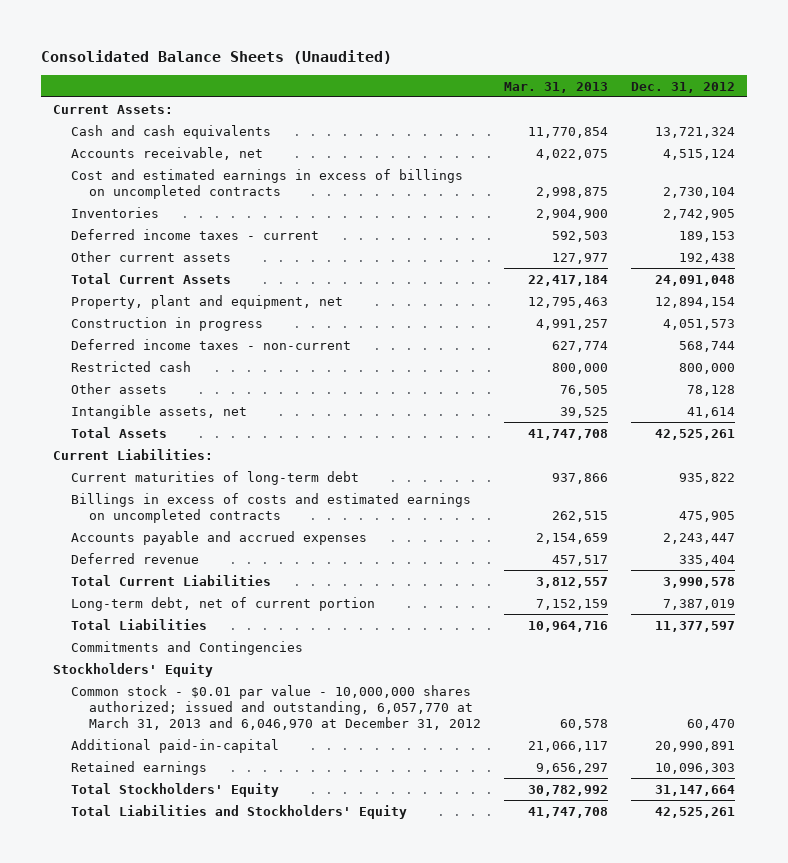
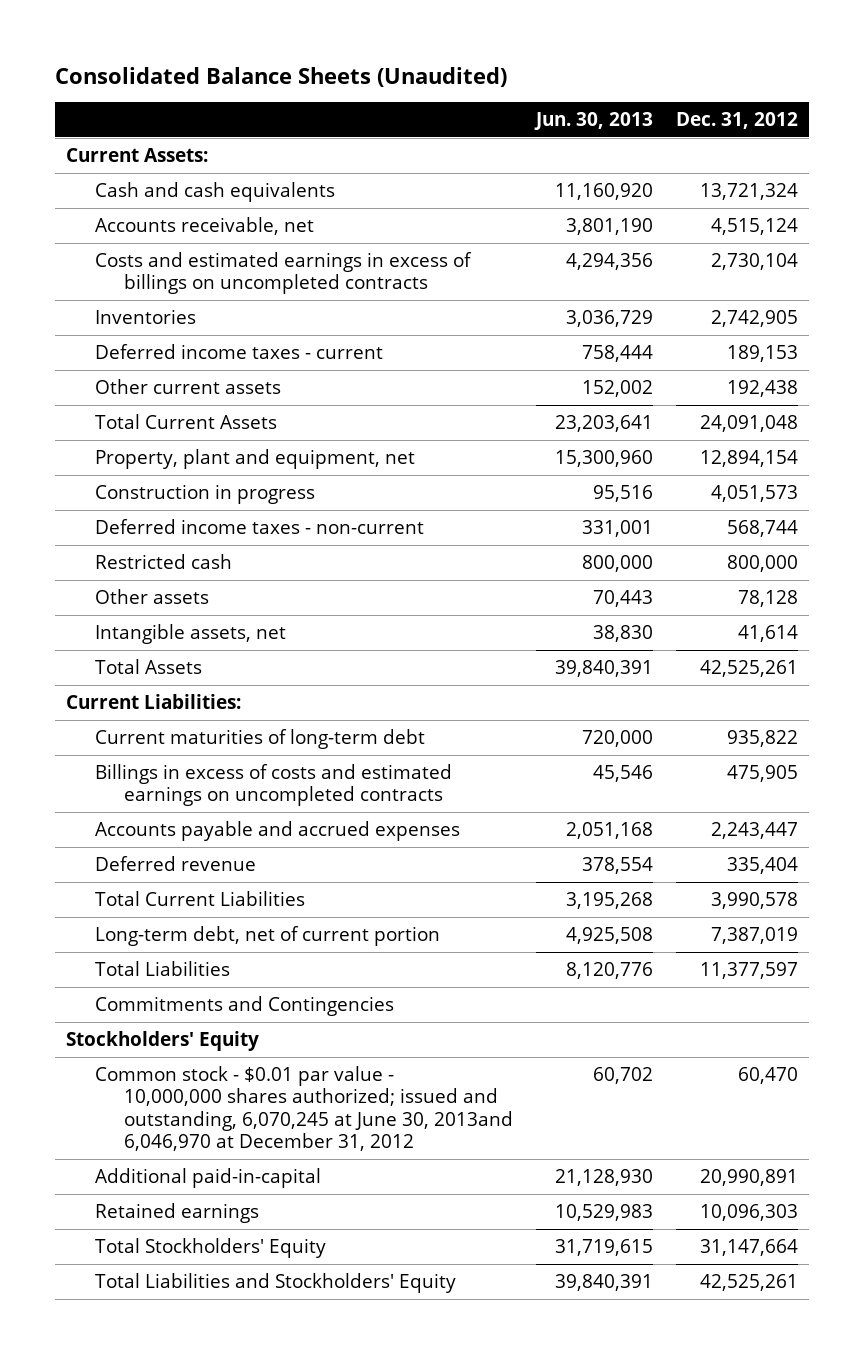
[504,81,609,93] Mar. 31, 2013 -> none
none -> [533,112,653,131] Jun. 30, 2013
[70,168,463,200] Cost and estimated earnings in excess of billings on uncompleted contracts -> [95,251,473,295] Costs and estimated earnings in excess of billings on uncompleted contracts
[70,684,482,731] Common stock - $0.01 par value - 10,000,000 shares authorized; issued and outstanding, 6,057,770 at March 31, 2013 and 6,046,970 at December 31, 2012 -> [95,1065,514,1152] Common stock - $0.01 par value - 10,000,000 shares authorized; issued and outstanding, 6,070,245 at June 30, 2013and 6,046,970 at December 31, 2012

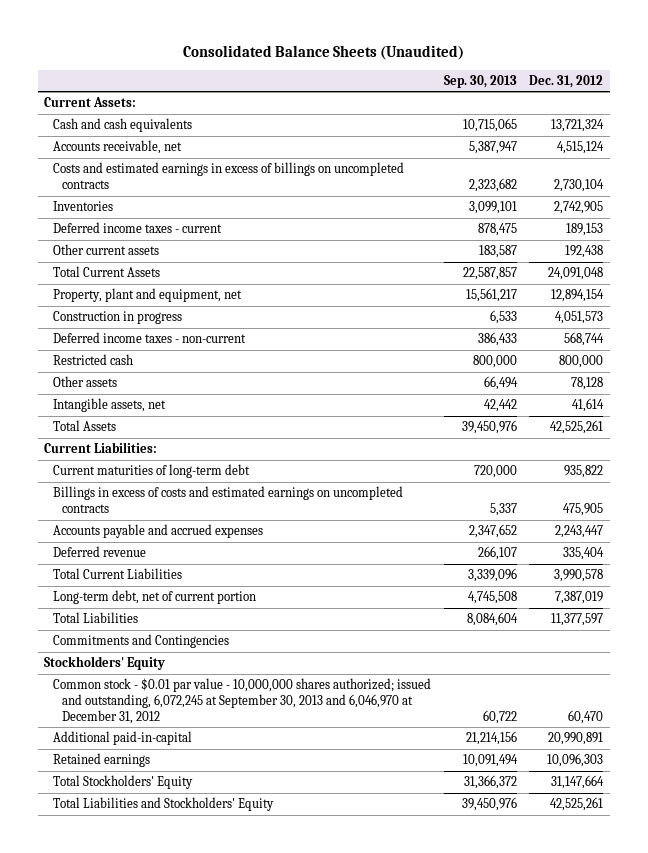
[533,112,653,131] Jun. 30, 2013 -> none
none -> [443,74,517,88] Sep. 30, 2013
[95,1065,514,1152] Common stock - $0.01 par value - 10,000,000 shares authorized; issued and outstanding, 6,070,245 at June 30, 2013and 6,046,970 at December 31, 2012 -> [53,678,432,724] Common stock - $0.01 par value - 10,000,000 shares authorized; issued and outstanding, 6,072,245 at September 30, 2013 and 6,046,970 at December 31, 2012

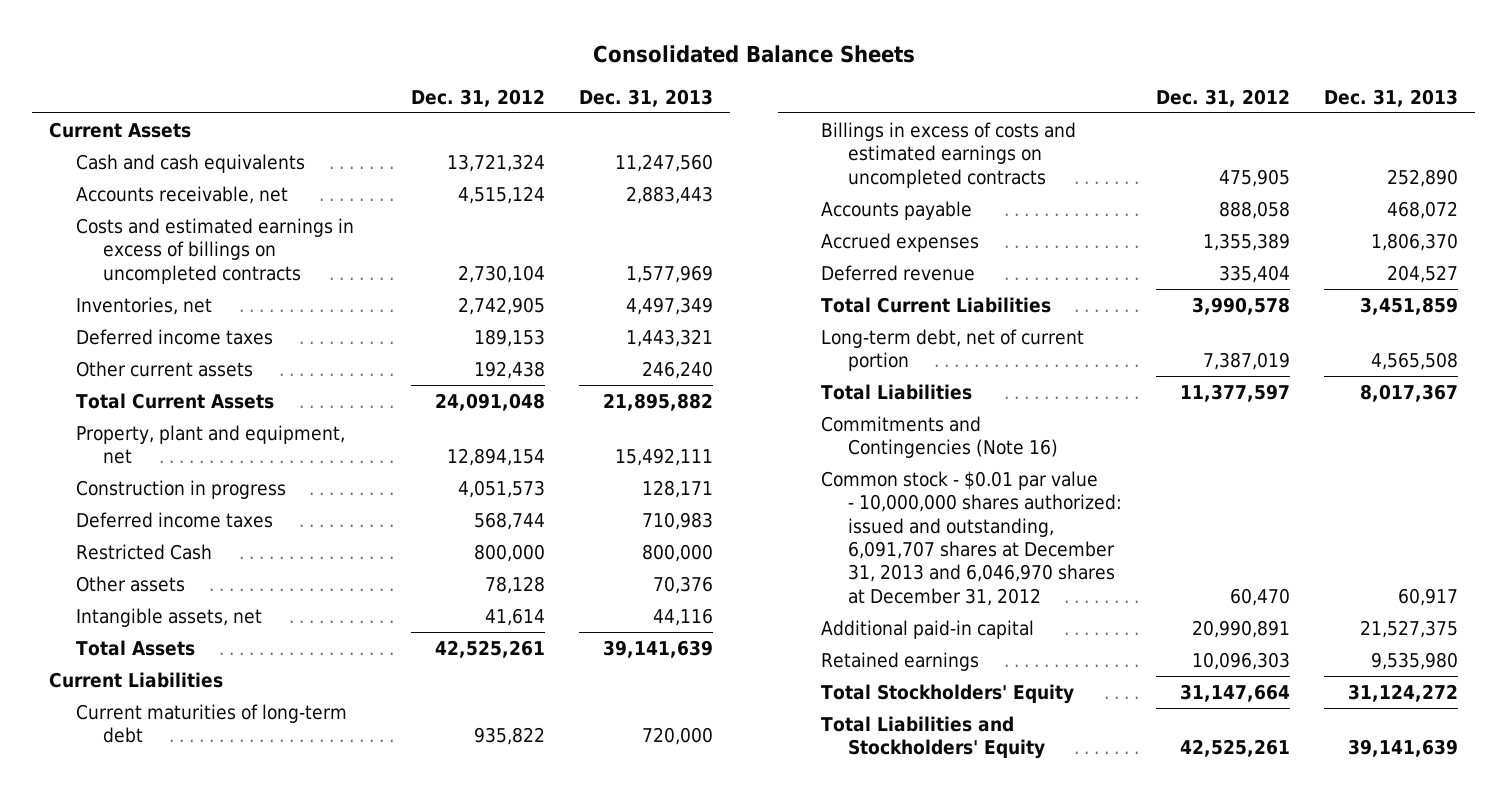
[182,45,464,61] Consolidated Balance Sheets (Unaudited) -> [592,44,915,63] Consolidated Balance Sheets
[443,74,517,88] Sep. 30, 2013 -> none
none -> [578,88,713,107] Dec. 31, 2013
[44,97,137,108] Current Assets: -> [49,121,192,138] Current Assets
[53,201,114,212] Inventories -> [75,296,212,315] Inventories, net
[53,222,223,234] Deferred income taxes - current -> [75,328,273,345] Deferred income taxes
[53,332,247,344] Deferred income taxes - non-current -> [75,511,273,528] Deferred income taxes
[53,354,134,366] Restricted cash -> [75,543,212,560] Restricted Cash
[44,442,158,454] Current Liabilities: -> [49,671,224,688] Current Liabilities
[53,524,264,539] Accounts payable and accrued expenses -> none
none -> [821,200,973,220] Accounts payable
none -> [821,232,980,252] Accrued expenses
[44,656,166,671] Stockholders' Equity -> none
[53,634,230,649] Commitments and Contingencies -> [821,415,1058,459] Commitments and Contingencies (Note 16)
[53,678,432,724] Common stock - $0.01 par value - 10,000,000 shares authorized; issued and outstanding, 6,072,245 at September 30, 2013 and 6,046,970 at December 31, 2012 -> [821,470,1122,606] Common stock - $0.01 par value - 10,000,000 shares authorized: issued and outstanding, 6,091,707 shares at December 31, 2013 and 6,046,970 shares at December 31, 2012
[53,731,193,746] Additional paid-in-capital -> [821,619,1035,639] Additional paid-in capital

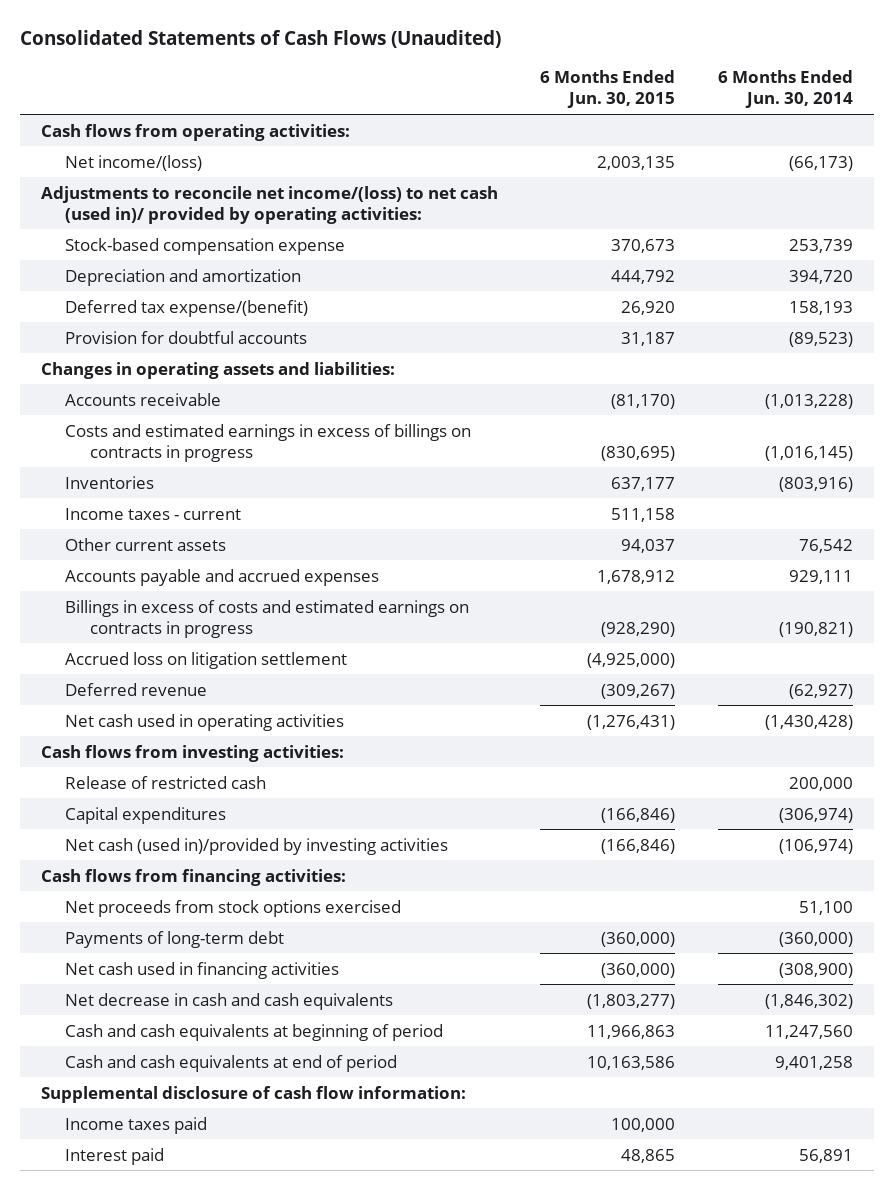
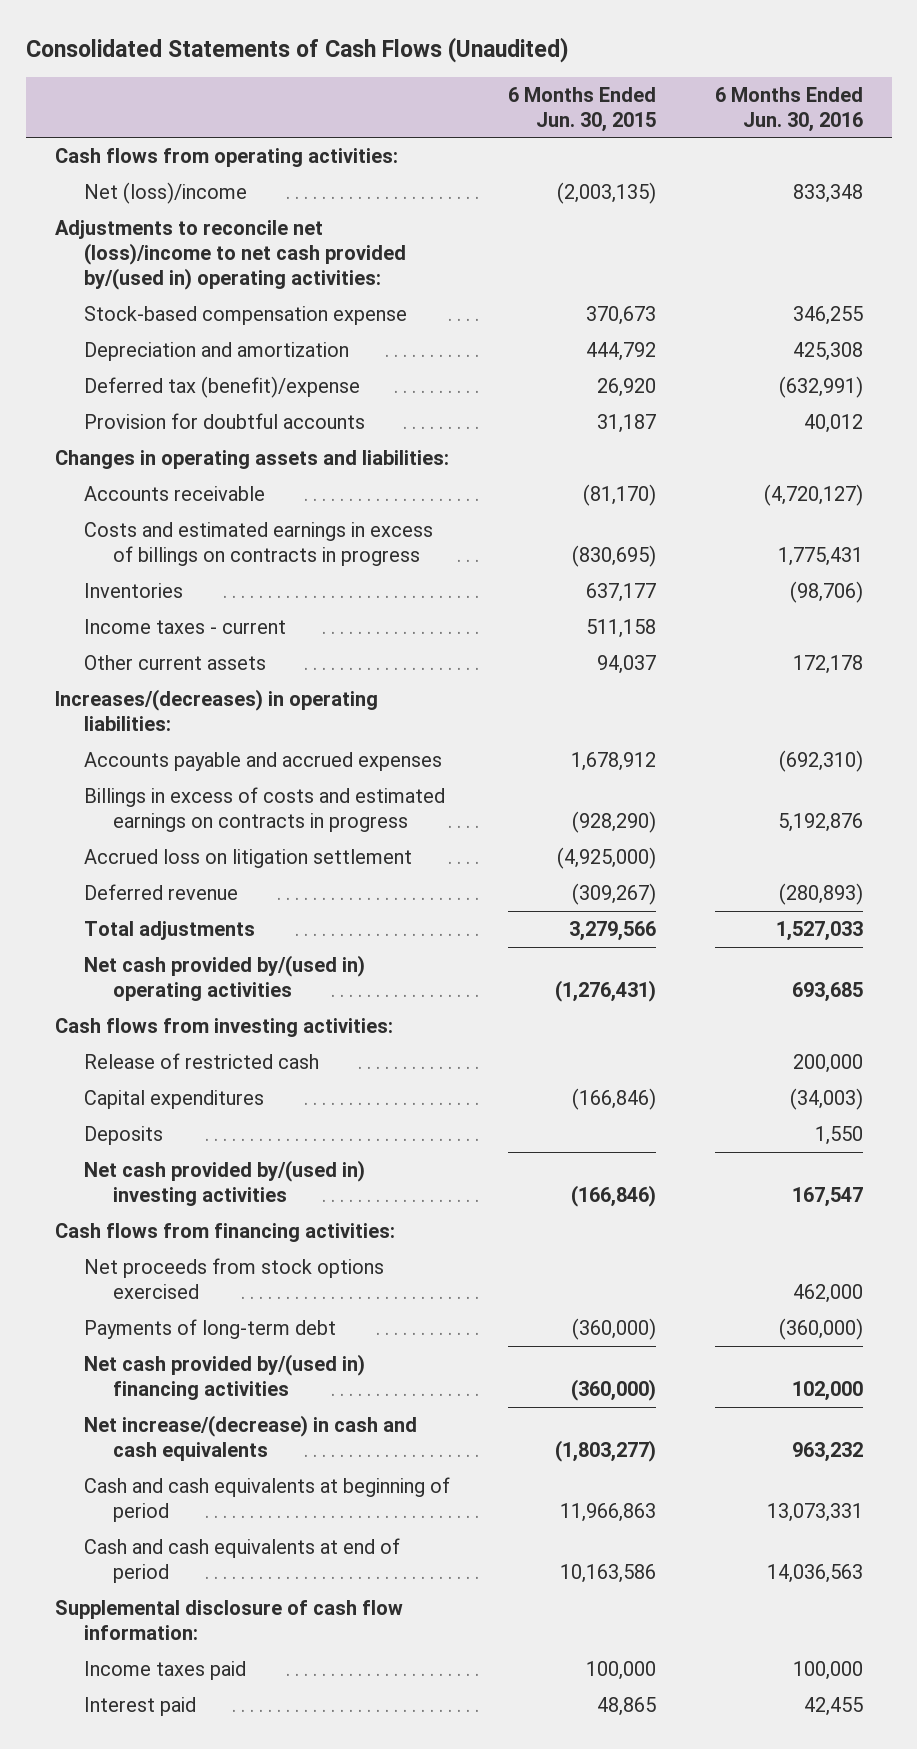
[717,70,853,109] 6 Months Ended Jun. 30, 2014 -> none
none -> [714,86,863,132] 6 Months Ended Jun. 30, 2016
[65,154,203,171] Net income/(loss) -> [84,181,248,204] Net (loss)/income
[597,155,676,170] 2,003,135 -> [557,181,657,204] (2,003,135)
[40,185,498,224] Adjustments to reconcile net income/(loss) to net cash (used in)/ provided by operating activities: -> [54,219,407,291] Adjustments to reconcile net (loss)/income to net cash provided by/(used in) operating activities:
[65,299,309,317] Deferred tax expense/(benefit) -> [84,375,361,398] Deferred tax (benefit)/expense
none -> [54,688,378,731] Increases/(decreases) in operating liabilities:
none -> [84,920,256,940] Total adjustments
[65,713,345,731] Net cash used in operating activities -> [84,954,366,1001] Net cash provided by/(used in) operating activities
none -> [84,1125,164,1145] Deposits
[65,837,449,855] Net cash (used in)/provided by investing activities -> [84,1159,366,1206] Net cash provided by/(used in) investing activities
[65,961,340,979] Net cash used in financing activities -> [84,1353,366,1400] Net cash provided by/(used in) financing activities
[65,992,394,1010] Net decrease in cash and cash equivalents -> [84,1414,418,1461] Net increase/(decrease) in cash and cash equivalents

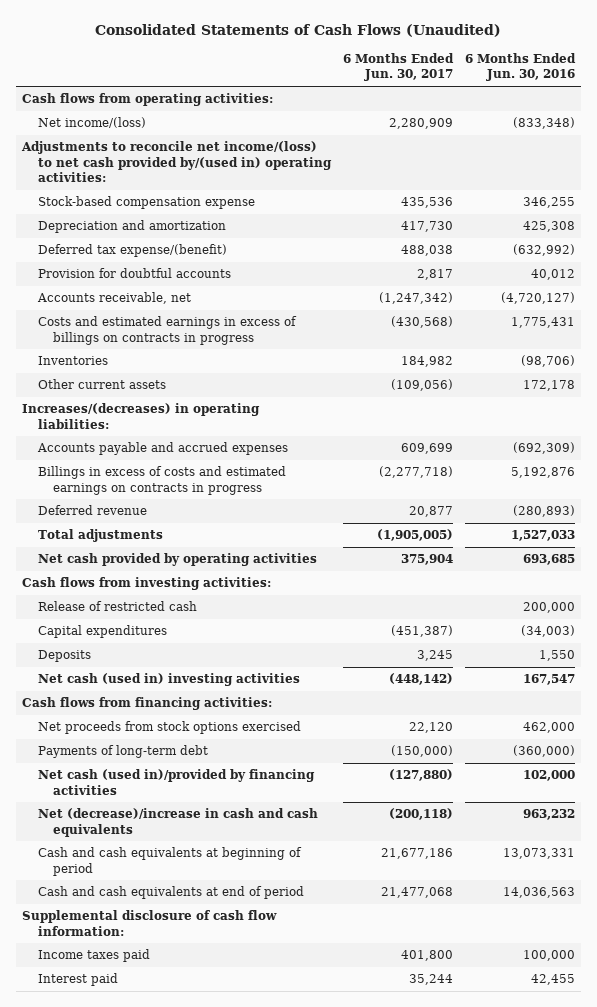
[508,86,657,132] 6 Months Ended Jun. 30, 2015 -> none
none -> [342,53,454,82] 6 Months Ended Jun. 30, 2017
[84,181,248,204] Net (loss)/income -> [37,117,146,129] Net income/(loss)
[792,183,863,203] 833,348 -> [512,117,575,130] (833,348)
[54,219,407,291] Adjustments to reconcile net (loss)/income to net cash provided by/(used in) operating activities: -> [21,141,332,182] Adjustments to reconcile net income/(loss) to net cash provided by/(used in) operating activities:
[84,375,361,398] Deferred tax (benefit)/expense -> [37,244,227,258] Deferred tax expense/(benefit)
[778,375,863,398] (632,991) -> [512,244,575,257] (632,992)
[54,449,449,469] Changes in operating assets and liabilities: -> none
[84,485,266,501] Accounts receivable -> [36,292,191,305] Accounts receivable, net
[84,618,287,634] Income taxes - current -> none
[778,749,863,772] (692,310) -> [512,442,575,455] (692,309)
[84,848,413,868] Accrued loss on litigation settlement -> none
[84,954,366,1001] Net cash provided by/(used in) operating activities -> [37,553,317,567] Net cash provided by operating activities
[84,1159,366,1206] Net cash provided by/(used in) investing activities -> [37,673,300,687] Net cash (used in) investing activities
[84,1353,366,1400] Net cash provided by/(used in) financing activities -> [37,769,315,795] Net cash (used in)/provided by financing activities
[84,1414,418,1461] Net increase/(decrease) in cash and cash equivalents -> [37,808,318,837] Net (decrease)/increase in cash and cash equivalents

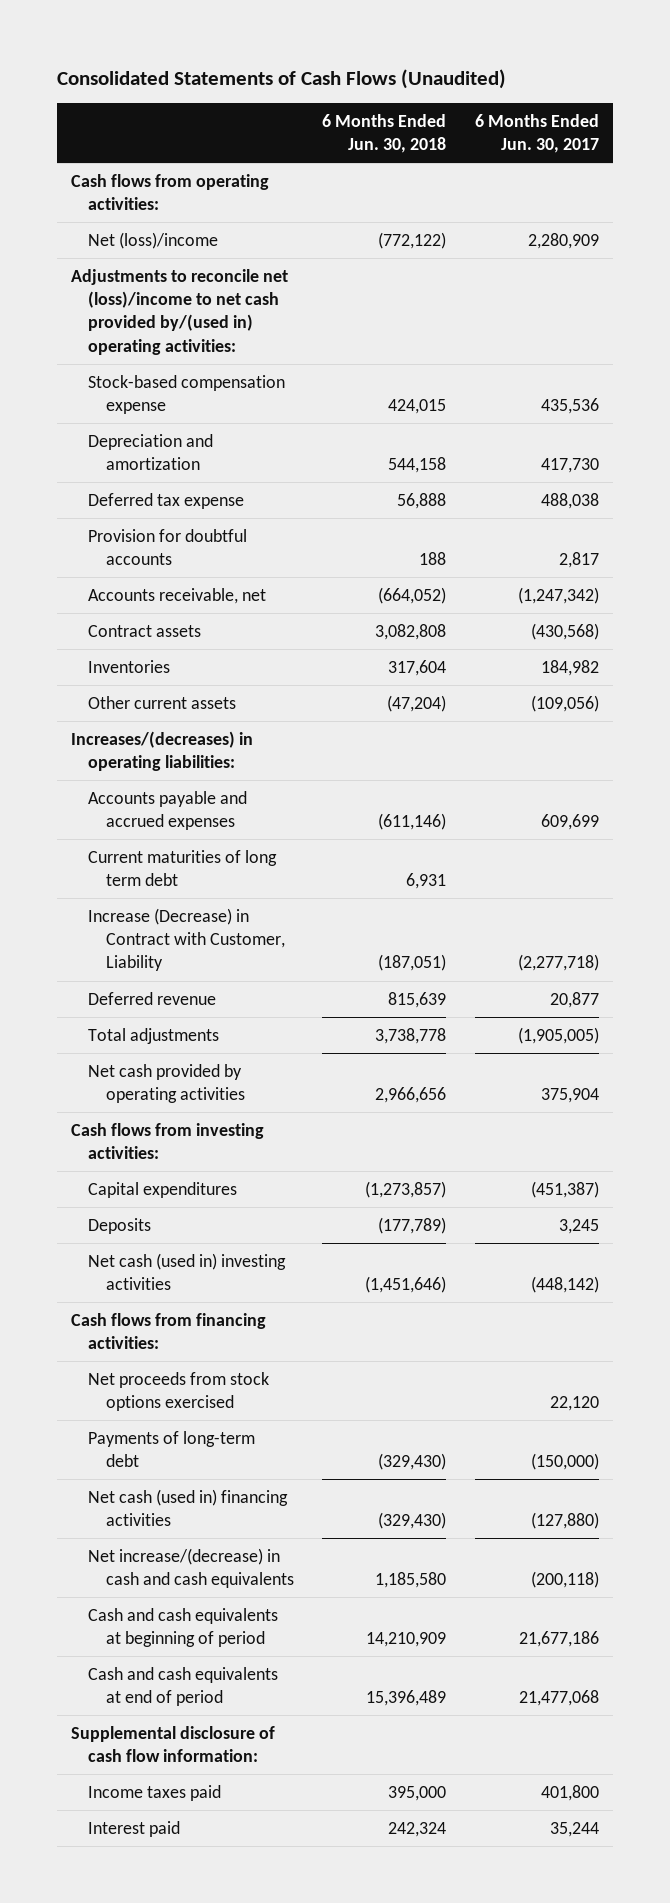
[464,53,576,82] 6 Months Ended Jun. 30, 2016 -> none
none -> [322,113,447,153] 6 Months Ended Jun. 30, 2018
[37,117,146,129] Net income/(loss) -> [88,231,219,249] Net (loss)/income
[21,141,332,182] Adjustments to reconcile net income/(loss) to net cash provided by/(used in) operating activities: -> [71,268,289,355] Adjustments to reconcile net (loss)/income to net cash provided by/(used in) operating activities:
[37,244,227,258] Deferred tax expense/(benefit) -> [88,492,245,509] Deferred tax expense
[37,316,297,345] Costs and estimated earnings in excess of billings on contracts in progress -> [88,624,202,637] Contract assets
none -> [88,849,278,887] Current maturities of long term debt
[37,466,286,495] Billings in excess of costs and estimated earnings on contracts in progress -> [88,907,285,972] Increase (Decrease) in Contract with Customer, Liability
[37,601,197,612] Release of restricted cash -> none
[37,769,315,795] Net cash (used in)/provided by financing activities -> [88,1488,289,1527] Net cash (used in) financing activities
[37,808,318,837] Net (decrease)/increase in cash and cash equivalents -> [88,1547,294,1589] Net increase/(decrease) in cash and cash equivalents

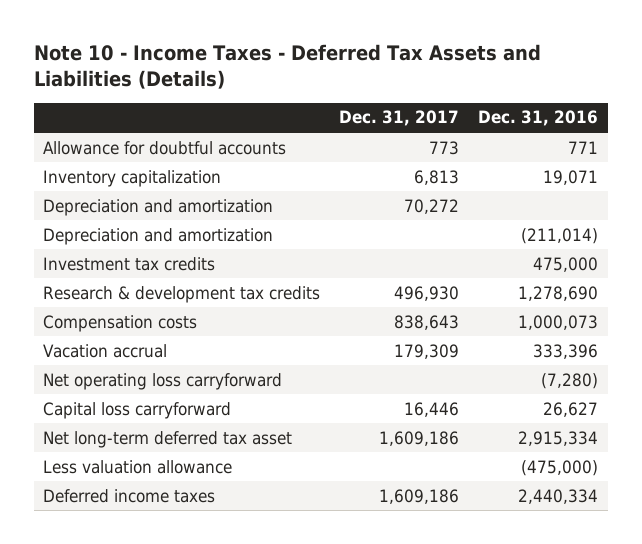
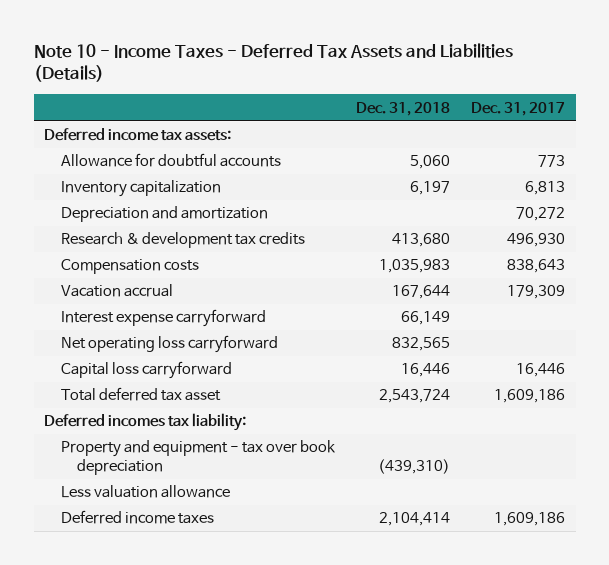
[478,110,599,127] Dec. 31, 2016 -> none
none -> [355,101,450,116] Dec. 31, 2018
none -> [44,128,232,142] Deferred income tax assets:
[43,227,274,245] Depreciation and amortization -> none
[43,256,216,271] Investment tax credits -> none
none -> [60,309,266,328] Interest expense carryforward
[43,430,293,448] Net long-term deferred tax asset -> [60,387,221,402] Total deferred tax asset
none -> [44,413,247,432] Deferred incomes tax liability:
none -> [60,440,336,475] Property and equipment - tax over book depreciation

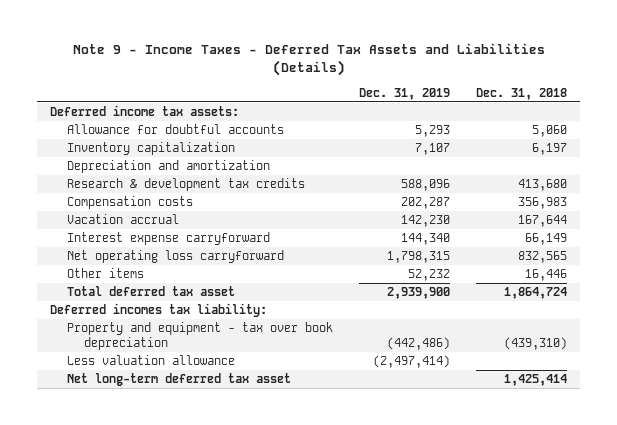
[33,42,513,83] Note 10 - Income Taxes - Deferred Tax Assets and Liabilities (Details) -> [72,43,545,77] Note 9 - Income Taxes - Deferred Tax Assets and Liabilities (Details)
[471,101,566,116] Dec. 31, 2017 -> none
none -> [359,87,451,100] Dec. 31, 2019
[378,259,450,274] 1,035,983 -> [518,197,568,210] 356,983
[60,361,232,380] Capital loss carryforward -> [66,268,144,279] Other items
[378,389,450,404] 2,543,724 -> [504,287,568,300] 1,864,724
[60,510,214,525] Deferred income taxes -> none
none -> [66,373,291,387] Net long-term deferred tax asset

